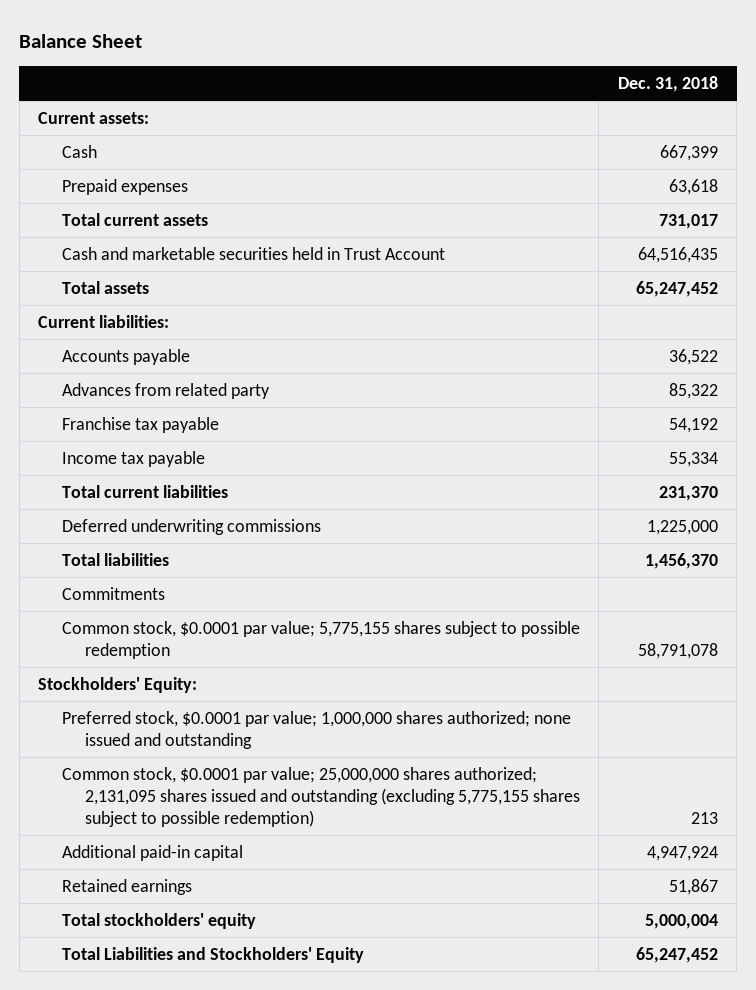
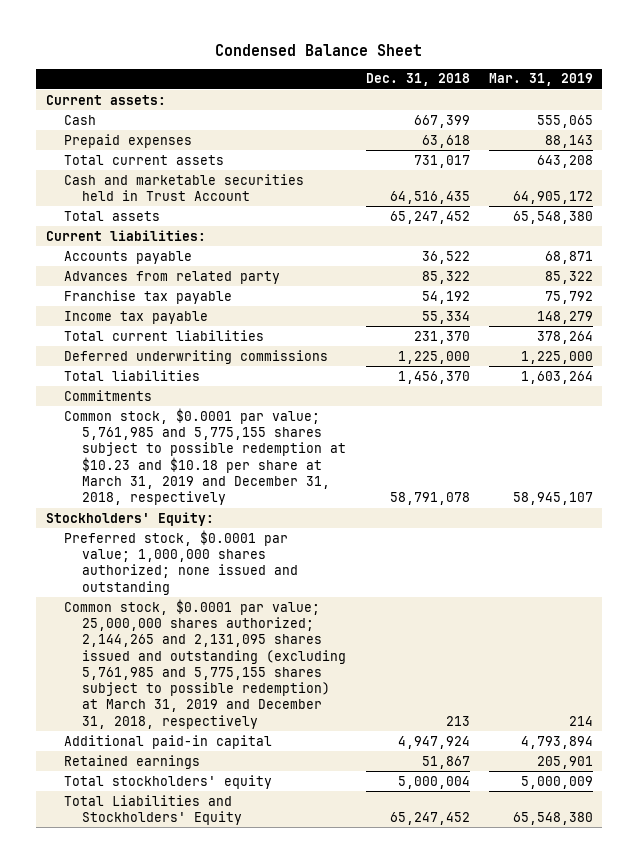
[19,33,143,48] Balance Sheet -> [215,43,423,56] Condensed Balance Sheet
none -> [488,73,593,87] Mar. 31, 2019
[61,621,580,660] Common stock, $0.0001 par value; 5,775,155 shares subject to possible redemption -> [64,407,347,506] Common stock, $0.0001 par value; 5,761,985 and 5,775,155 shares subject to possible redemption at $10.23 and $10.18 per share at March 31, 2019 and December 31, 2018, respectively
[61,767,580,828] Common stock, $0.0001 par value; 25,000,000 shares authorized; 2,131,095 shares issued and outstanding (excluding 5,775,155 shares subject to possible redemption) -> [64,598,347,729] Common stock, $0.0001 par value; 25,000,000 shares authorized; 2,144,265 and 2,131,095 shares issued and outstanding (excluding 5,761,985 and 5,775,155 shares subject to possible redemption) at March 31, 2019 and December 31, 2018, respectively

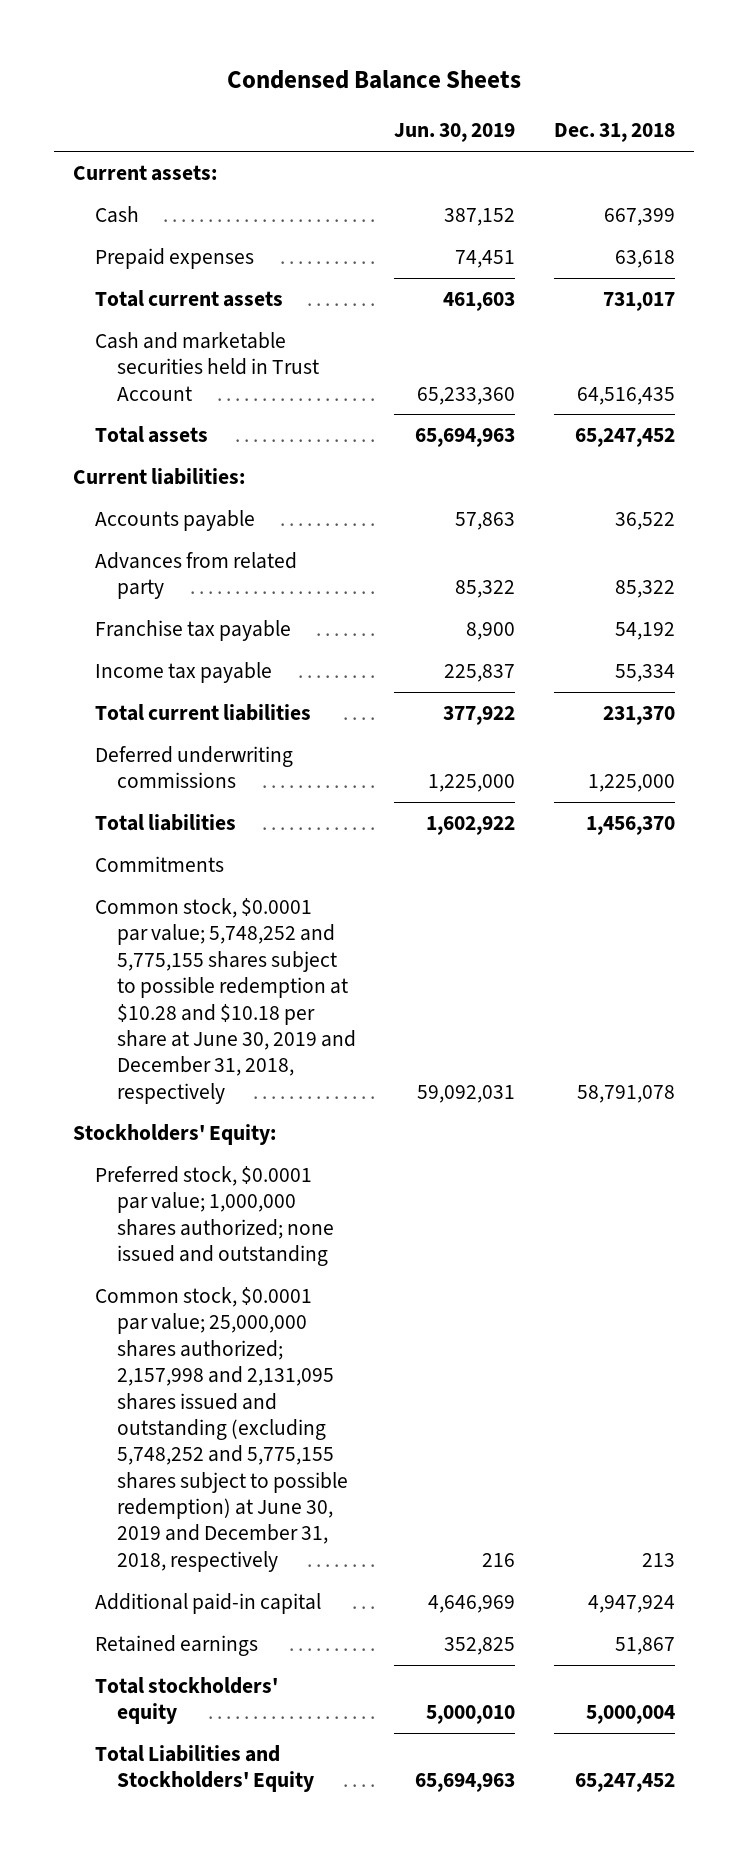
[215,43,423,56] Condensed Balance Sheet -> [226,69,521,89] Condensed Balance Sheets
[488,73,593,87] Mar. 31, 2019 -> none
none -> [394,123,516,143] Jun. 30, 2019
[64,407,347,506] Common stock, $0.0001 par value; 5,761,985 and 5,775,155 shares subject to possible redemption at $10.23 and $10.18 per share at March 31, 2019 and December 31, 2018, respectively -> [95,897,356,1104] Common stock, $0.0001 par value; 5,748,252 and 5,775,155 shares subject to possible redemption at $10.28 and $10.18 per share at June 30, 2019 and December 31, 2018, respectively
[64,598,347,729] Common stock, $0.0001 par value; 25,000,000 shares authorized; 2,144,265 and 2,131,095 shares issued and outstanding (excluding 5,761,985 and 5,775,155 shares subject to possible redemption) at March 31, 2019 and December 31, 2018, respectively -> [95,1286,348,1572] Common stock, $0.0001 par value; 25,000,000 shares authorized; 2,157,998 and 2,131,095 shares issued and outstanding (excluding 5,748,252 and 5,775,155 shares subject to possible redemption) at June 30, 2019 and December 31, 2018, respectively

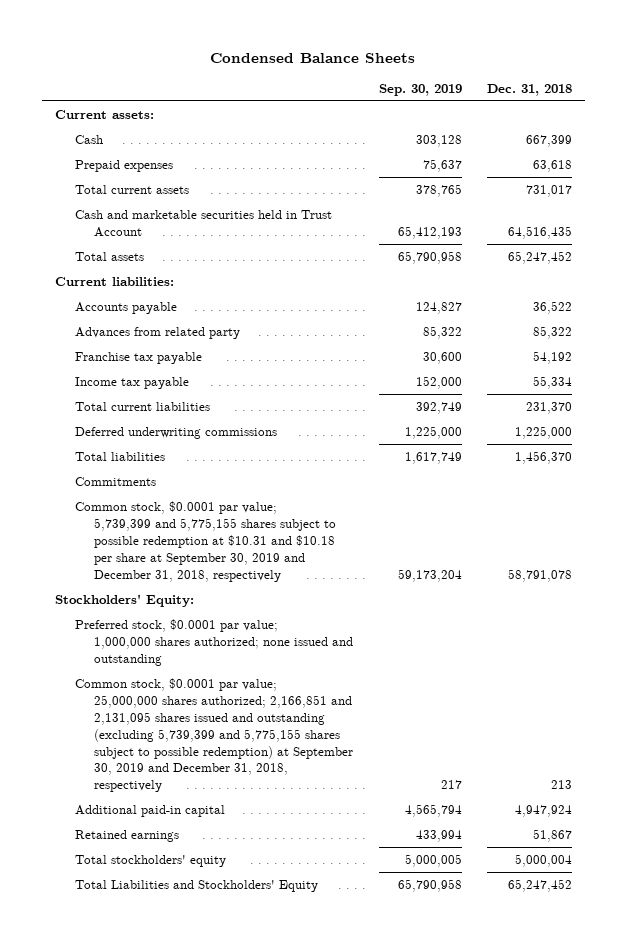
[394,123,516,143] Jun. 30, 2019 -> none
none -> [378,83,462,96] Sep. 30, 2019
[95,897,356,1104] Common stock, $0.0001 par value; 5,748,252 and 5,775,155 shares subject to possible redemption at $10.28 and $10.18 per share at June 30, 2019 and December 31, 2018, respectively -> [74,501,337,582] Common stock, $0.0001 par value; 5,739,399 and 5,775,155 shares subject to possible redemption at $10.31 and $10.18 per share at September 30, 2019 and December 31, 2018, respectively
[95,1286,348,1572] Common stock, $0.0001 par value; 25,000,000 shares authorized; 2,157,998 and 2,131,095 shares issued and outstanding (excluding 5,748,252 and 5,775,155 shares subject to possible redemption) at June 30, 2019 and December 31, 2018, respectively -> [74,678,354,793] Common stock, $0.0001 par value; 25,000,000 shares authorized; 2,166,851 and 2,131,095 shares issued and outstanding (excluding 5,739,399 and 5,775,155 shares subject to possible redemption) at September 30, 2019 and December 31, 2018, respectively

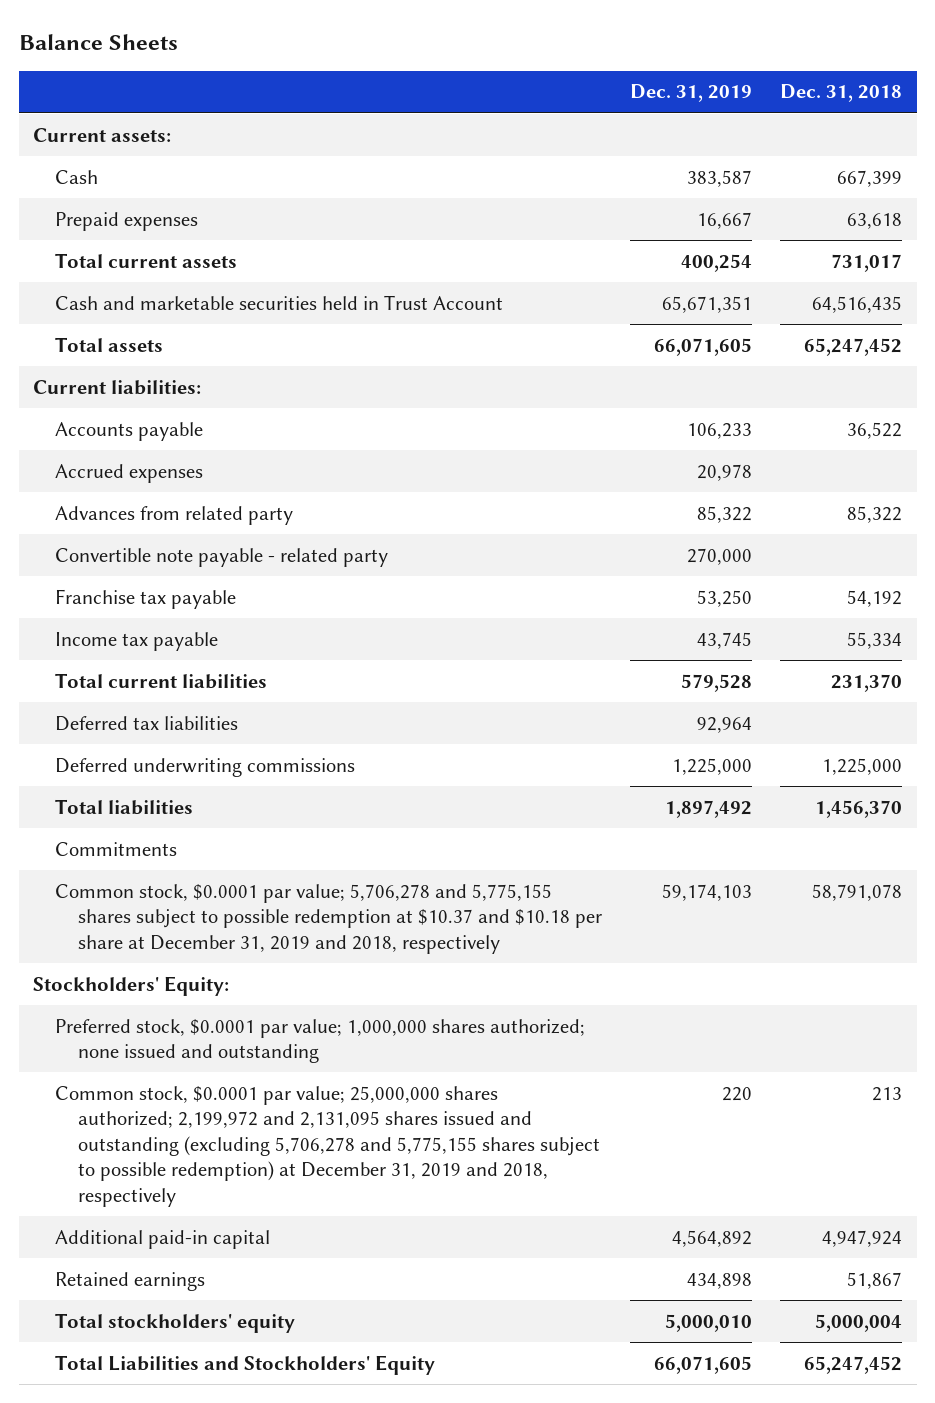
[210,52,416,63] Condensed Balance Sheets -> [18,34,178,51] Balance Sheets
[378,83,462,96] Sep. 30, 2019 -> none
none -> [630,84,753,103] Dec. 31, 2019
none -> [55,463,204,483] Accrued expenses
none -> [55,547,389,567] Convertible note payable - related party
none -> [55,715,239,731] Deferred tax liabilities
[74,501,337,582] Common stock, $0.0001 par value; 5,739,399 and 5,775,155 shares subject to possible redemption at $10.31 and $10.18 per share at September 30, 2019 and December 31, 2018, respectively -> [55,883,603,954] Common stock, $0.0001 par value; 5,706,278 and 5,775,155 shares subject to possible redemption at $10.37 and $10.18 per share at December 31, 2019 and 2018, respectively
[74,678,354,793] Common stock, $0.0001 par value; 25,000,000 shares authorized; 2,166,851 and 2,131,095 shares issued and outstanding (excluding 5,739,399 and 5,775,155 shares subject to possible redemption) at September 30, 2019 and December 31, 2018, respectively -> [55,1085,601,1207] Common stock, $0.0001 par value; 25,000,000 shares authorized; 2,199,972 and 2,131,095 shares issued and outstanding (excluding 5,706,278 and 5,775,155 shares subject to possible redemption) at December 31, 2019 and 2018, respectively

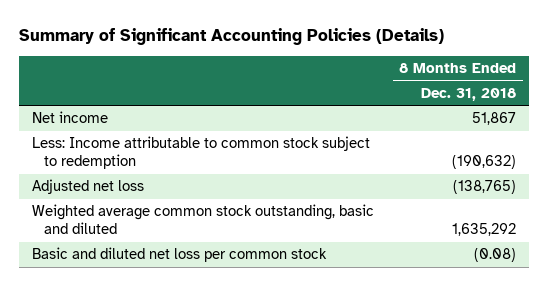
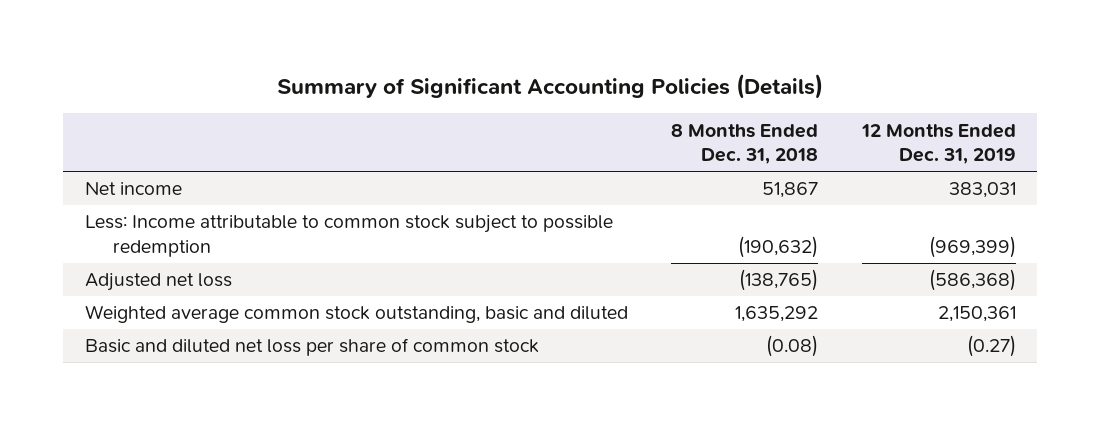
none -> [860,123,1016,165] 12 Months Ended Dec. 31, 2019
[31,136,370,170] Less: Income attributable to common stock subject to redemption -> [84,215,613,257] Less: Income attributable to common stock subject to possible redemption
[31,247,327,263] Basic and diluted net loss per common stock -> [84,338,539,357] Basic and diluted net loss per share of common stock

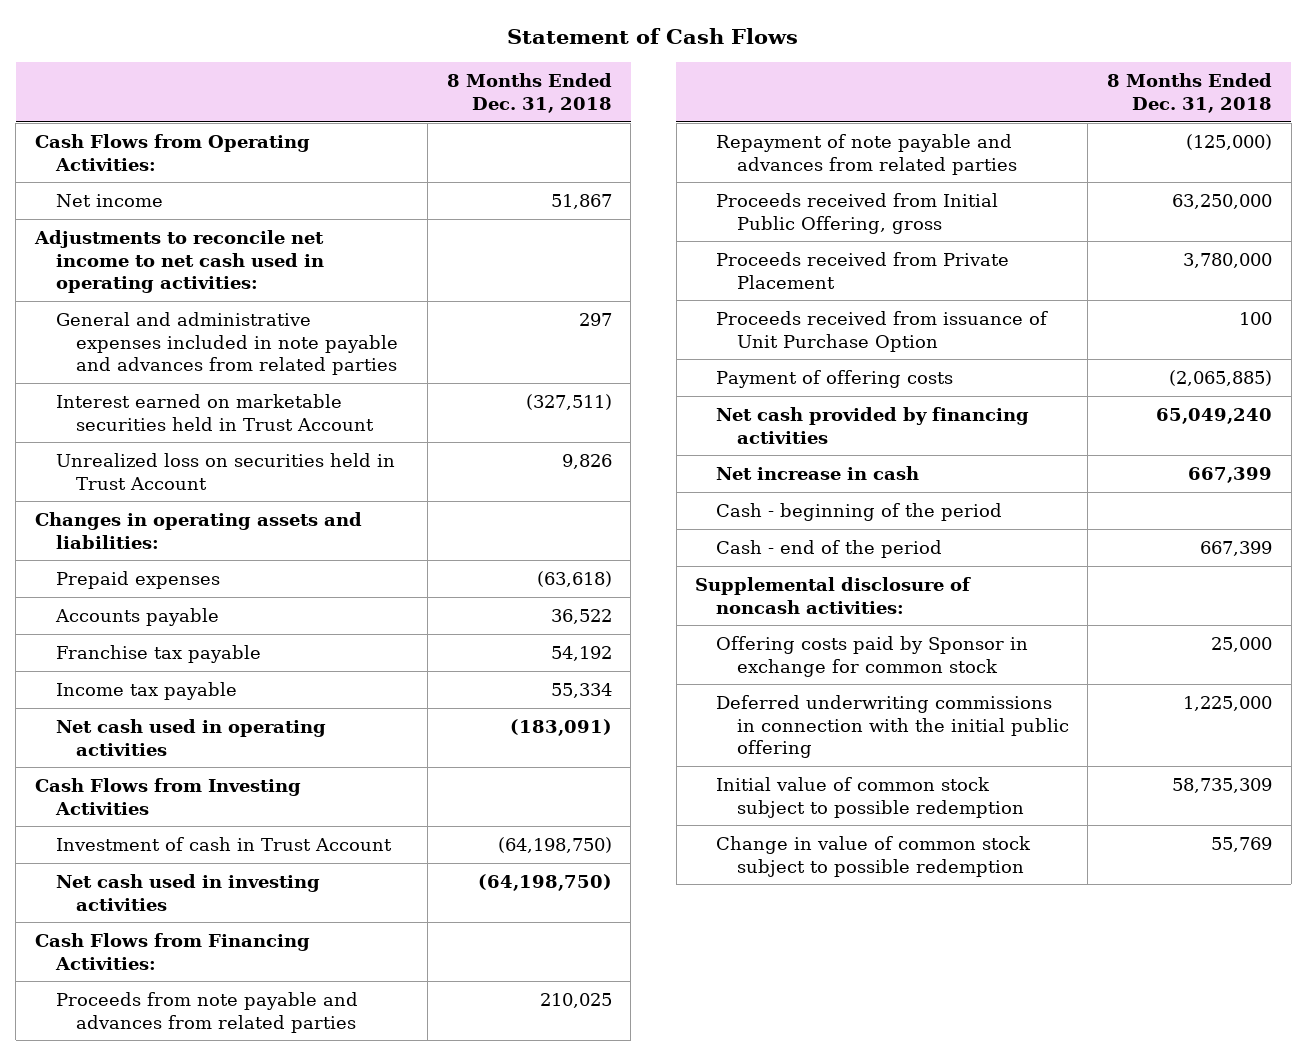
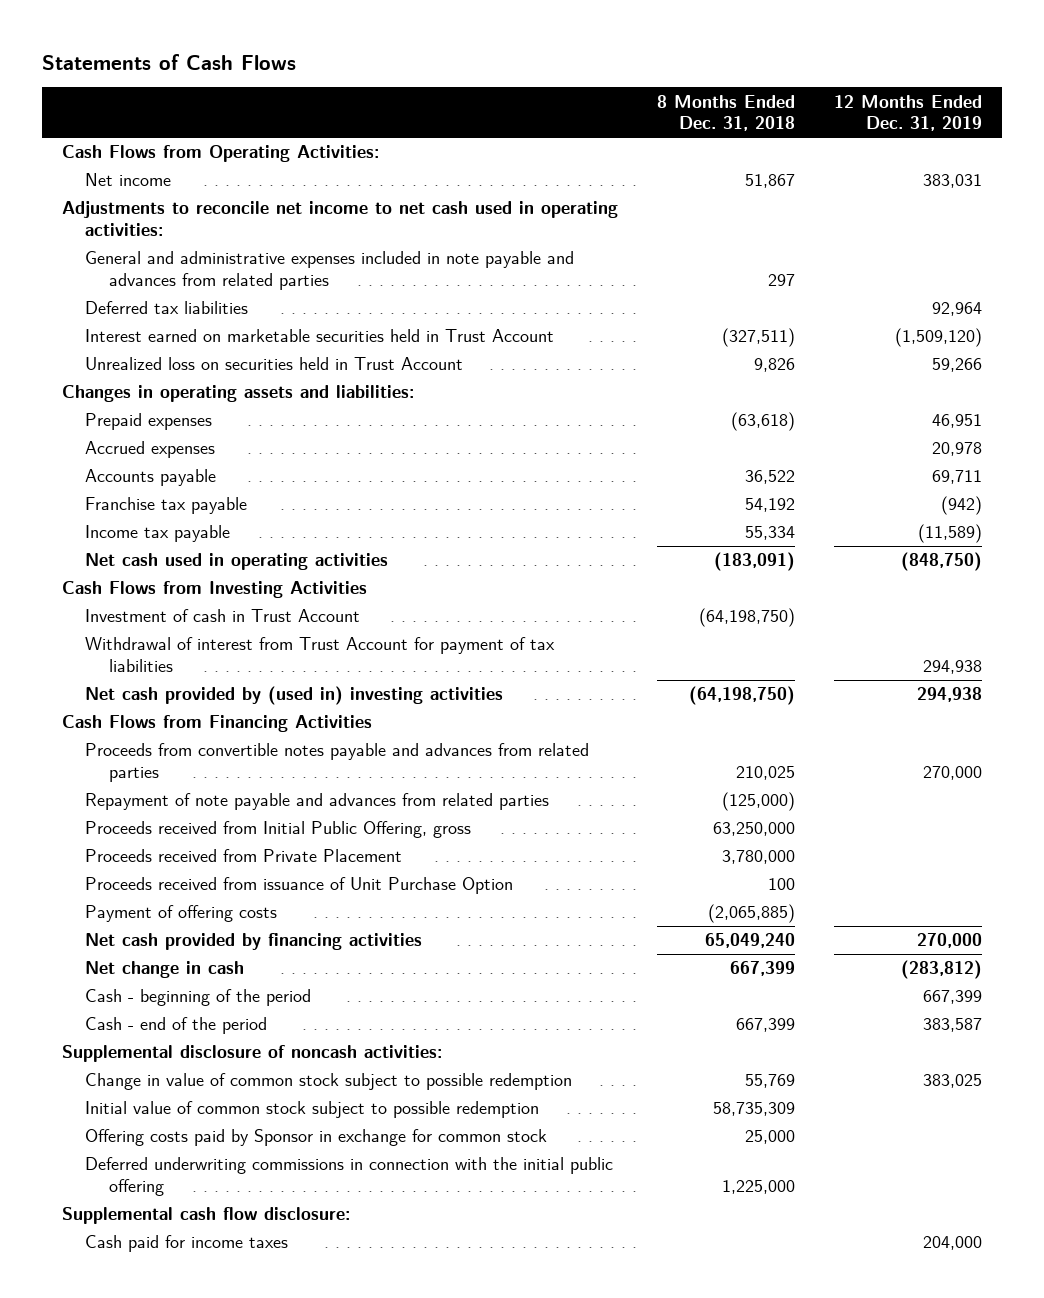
[507,28,799,45] Statement of Cash Flows -> [42,53,297,70] Statements of Cash Flows
none -> [834,94,983,132] 12 Months Ended Dec. 31, 2019
none -> [85,301,249,315] Deferred tax liabilities
none -> [85,441,216,459] Accrued expenses
none -> [85,637,556,672] Withdrawal of interest from Trust Account for payment of tax liabilities
[55,873,320,911] Net cash used in investing activities -> [85,686,504,706] Net cash provided by (used in) investing activities
[34,932,310,970] Cash Flows from Financing Activities: -> [61,715,372,733] Cash Flows from Financing Activities
[55,991,358,1033] Proceeds from note payable and advances from related parties -> [85,743,590,782] Proceeds from convertible notes payable and advances from related parties
[715,465,919,480] Net increase in cash -> [85,961,245,979] Net change in cash
[715,835,1031,877] Change in value of common stock subject to possible redemption -> [85,1073,573,1091] Change in value of common stock subject to possible redemption
[715,776,1024,818] Initial value of common stock subject to possible redemption -> [85,1101,540,1119] Initial value of common stock subject to possible redemption
none -> [61,1207,350,1225] Supplemental cash flow disclosure:
none -> [85,1235,289,1253] Cash paid for income taxes

